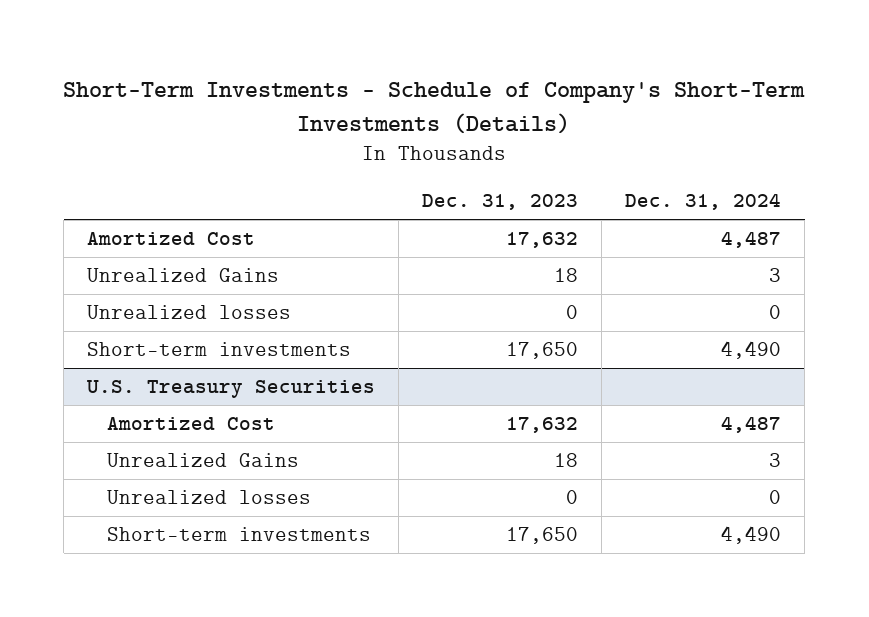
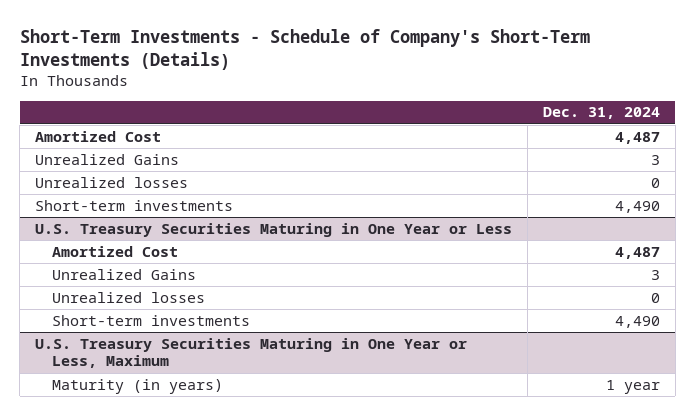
[422,194,579,211] Dec. 31, 2023 -> none
[86,380,376,399] U.S. Treasury Securities -> none
none -> [34,222,512,237] U.S. Treasury Securities Maturing in One Year or Less
none -> [34,337,467,369] U.S. Treasury Securities Maturing in One Year or Less, Maximum
none -> [51,378,223,394] Maturity (in years)

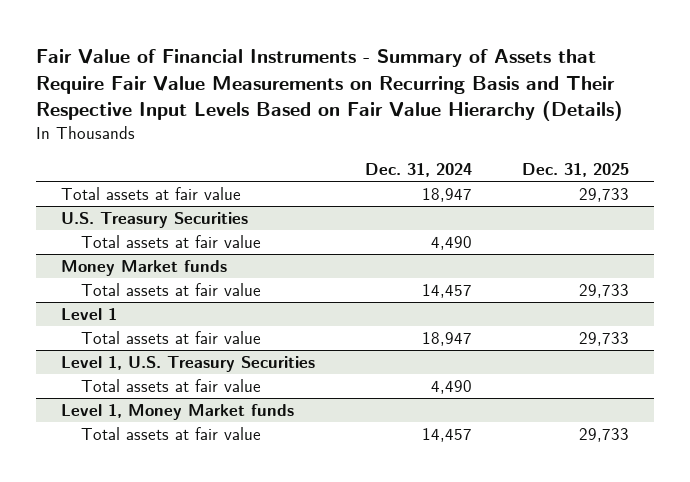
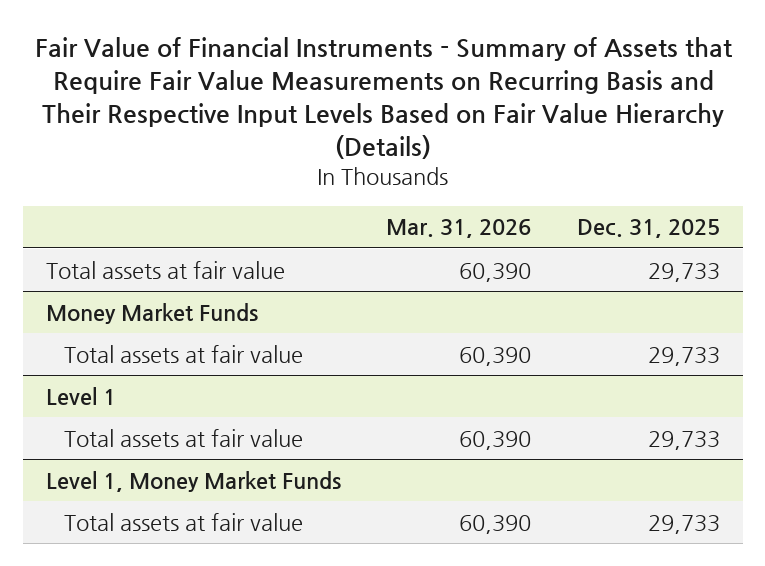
[365,162,473,177] Dec. 31, 2024 -> none
none -> [386,219,532,239] Mar. 31, 2026
[61,212,249,229] U.S. Treasury Securities -> none
[80,235,261,249] Total assets at fair value -> none
[61,260,228,277] Money Market funds -> [45,302,258,324] Money Market Funds
[61,356,316,373] Level 1, U.S. Treasury Securities -> none
[80,379,261,393] Total assets at fair value -> none
[61,404,295,421] Level 1, Money Market funds -> [45,470,341,492] Level 1, Money Market Funds

